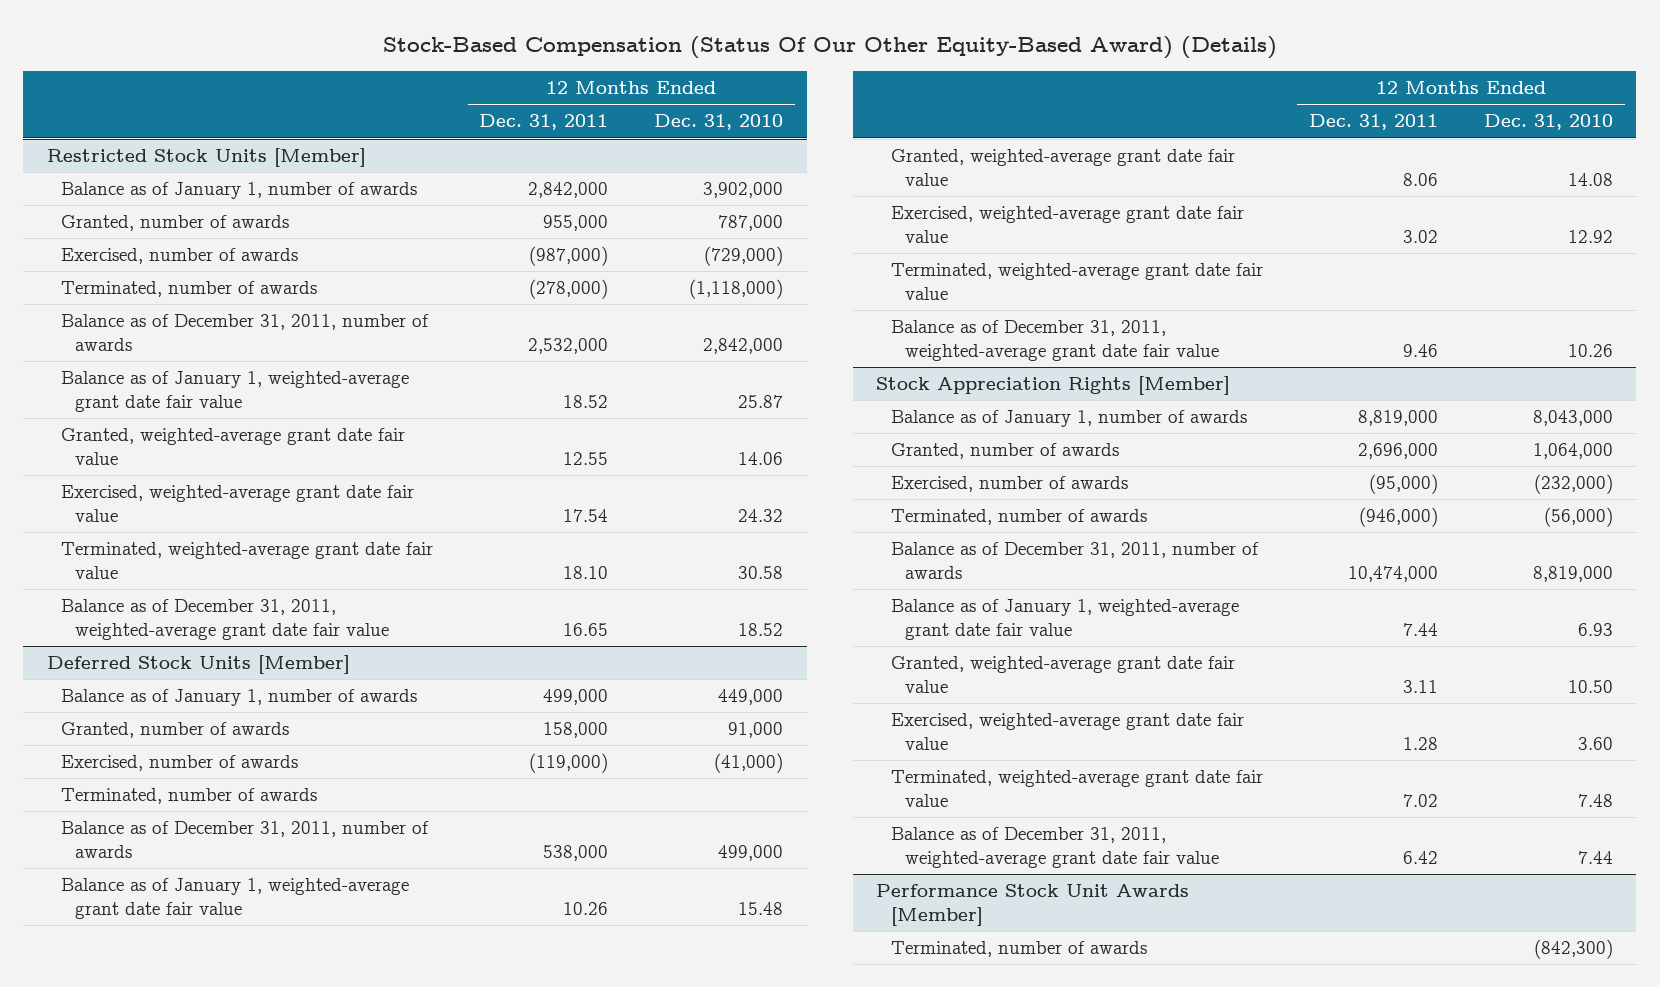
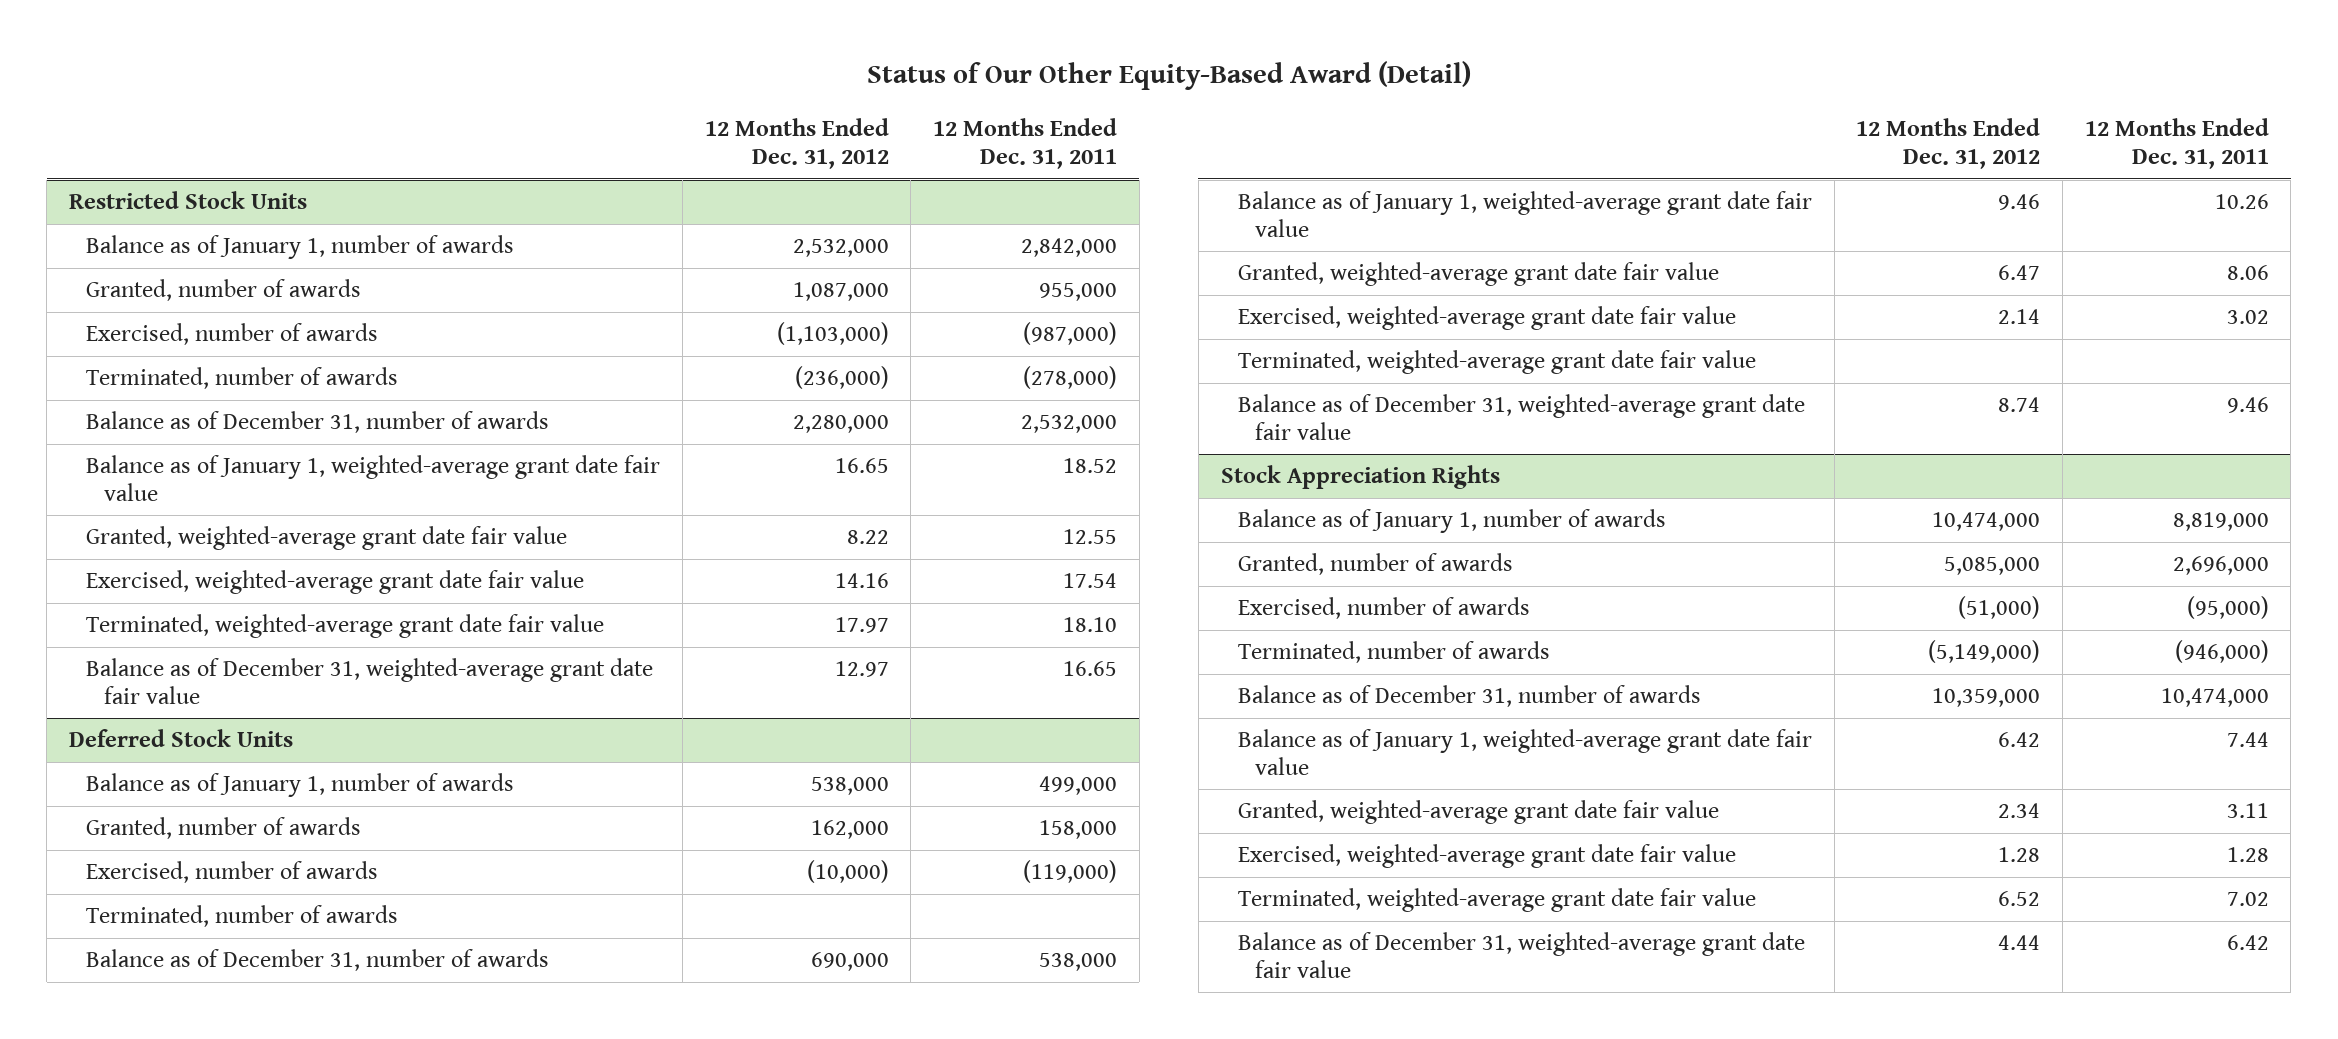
[382,36,1277,60] Stock-Based Compensation (Status Of Our Other Equity-Based Award) (Details) -> [866,61,1471,91] Status of Our Other Equity-Based Award (Detail)
[654,114,784,131] Dec. 31, 2010 -> none
none -> [704,118,889,170] 12 Months Ended Dec. 31, 2012
[46,148,366,168] Restricted Stock Units [Member] -> [68,191,307,210] Restricted Stock Units
[61,314,430,351] Balance as of December 31, 2011, number of awards -> [86,411,550,434] Balance as of December 31, number of awards
[61,599,390,640] Balance as of December 31, 2011, weighted-average grant date fair value -> [86,658,654,704] Balance as of December 31, weighted-average grant date fair value
[46,655,350,675] Deferred Stock Units [Member] -> [68,729,293,748] Deferred Stock Units
[61,821,430,858] Balance as of December 31, 2011, number of awards -> [86,949,550,972] Balance as of December 31, number of awards
[890,320,1220,361] Balance as of December 31, 2011, weighted-average grant date fair value -> [1237,394,1805,440] Balance as of December 31, weighted-average grant date fair value
[876,376,1231,396] Stock Appreciation Rights [Member] -> [1220,465,1500,490] Stock Appreciation Rights
[890,542,1259,579] Balance as of December 31, 2011, number of awards -> [1237,685,1701,708] Balance as of December 31, number of awards
[876,884,1190,926] Performance Stock Unit Awards [Member] -> none
[890,941,1147,958] Terminated, number of awards -> none
[890,827,1220,868] Balance as of December 31, 2011, weighted-average grant date fair value -> [1237,932,1805,978] Balance as of December 31, weighted-average grant date fair value

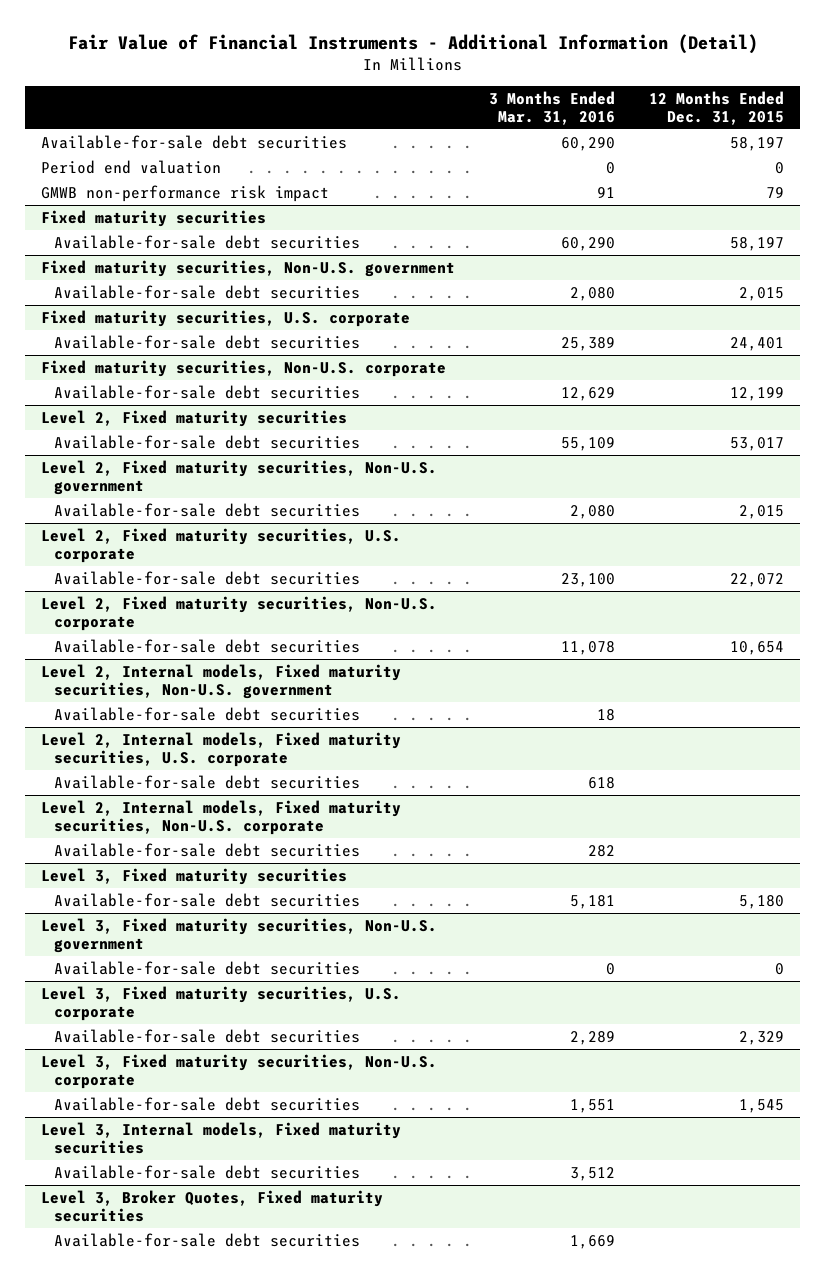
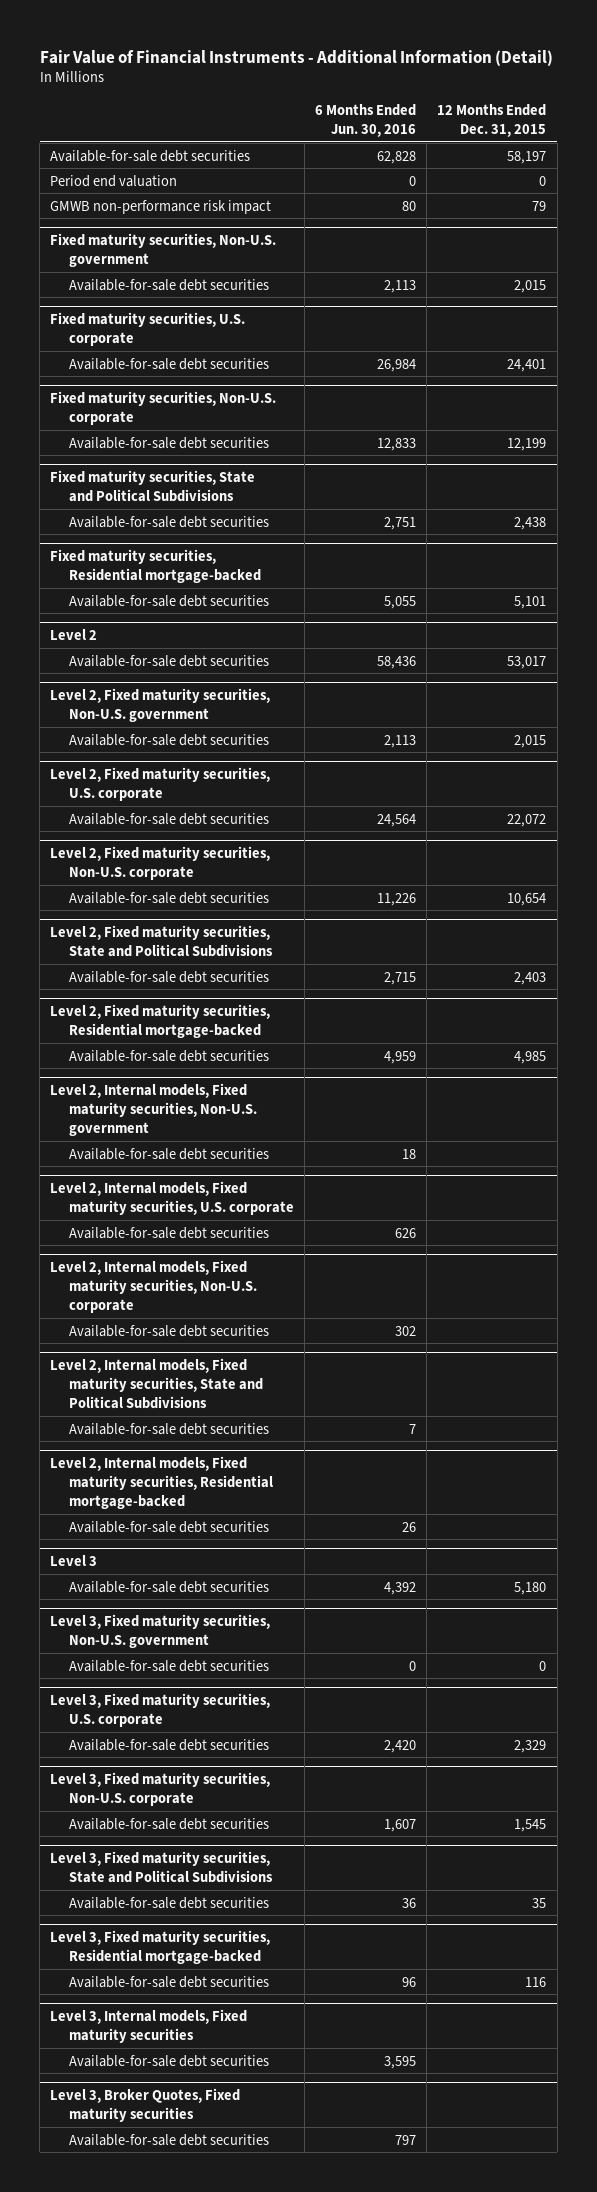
[489,90,616,126] 3 Months Ended Mar. 31, 2016 -> none
none -> [315,103,417,137] 6 Months Ended Jun. 30, 2016
[41,209,267,227] Fixed maturity securities -> none
[54,234,361,249] Available-for-sale debt securities -> none
[41,409,348,427] Level 2, Fixed maturity securities -> none
none -> [50,470,256,503] Fixed maturity securities, State and Political Subdivisions
none -> [69,515,270,528] Available-for-sale debt securities
none -> [50,549,262,584] Fixed maturity securities, Residential mortgage-backed
none -> [69,594,270,607] Available-for-sale debt securities
none -> [50,629,98,641] Level 2
none -> [50,925,274,958] Level 2, Fixed maturity securities, State and Political Subdivisions
none -> [69,970,270,983] Available-for-sale debt securities
none -> [50,1004,271,1039] Level 2, Fixed maturity securities, Residential mortgage-backed
none -> [69,1049,270,1062] Available-for-sale debt securities
[41,867,348,885] Level 3, Fixed maturity securities -> none
none -> [50,1358,264,1410] Level 2, Internal models, Fixed maturity securities, State and Political Subdivisions
none -> [69,1422,270,1435] Available-for-sale debt securities
none -> [50,1456,274,1510] Level 2, Internal models, Fixed maturity securities, Residential mortgage-backed
none -> [69,1520,270,1533] Available-for-sale debt securities
none -> [50,1555,98,1567] Level 3
none -> [50,1851,274,1884] Level 3, Fixed maturity securities, State and Political Subdivisions
none -> [69,1896,270,1909] Available-for-sale debt securities
none -> [50,1930,271,1965] Level 3, Fixed maturity securities, Residential mortgage-backed
none -> [69,1975,270,1988] Available-for-sale debt securities

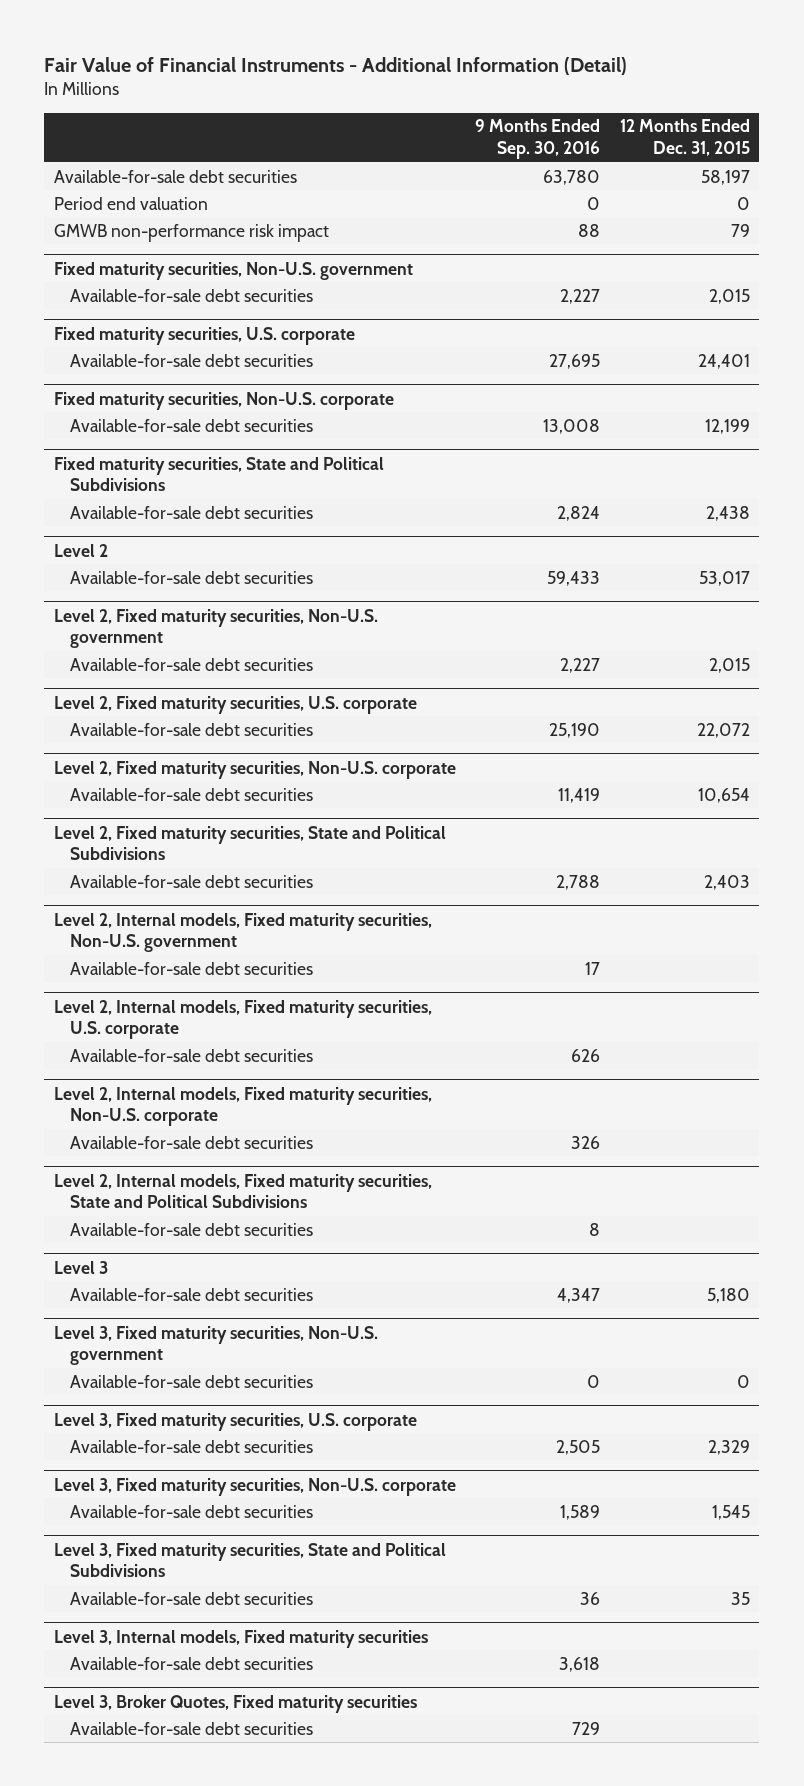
[315,103,417,137] 6 Months Ended Jun. 30, 2016 -> none
none -> [475,119,601,160] 9 Months Ended Sep. 30, 2016
[50,549,262,584] Fixed maturity securities, Residential mortgage-backed -> none
[69,594,270,607] Available-for-sale debt securities -> none
[50,1004,271,1039] Level 2, Fixed maturity securities, Residential mortgage-backed -> none
[69,1049,270,1062] Available-for-sale debt securities -> none
[50,1456,274,1510] Level 2, Internal models, Fixed maturity securities, Residential mortgage-backed -> none
[69,1520,270,1533] Available-for-sale debt securities -> none
[50,1930,271,1965] Level 3, Fixed maturity securities, Residential mortgage-backed -> none
[69,1975,270,1988] Available-for-sale debt securities -> none

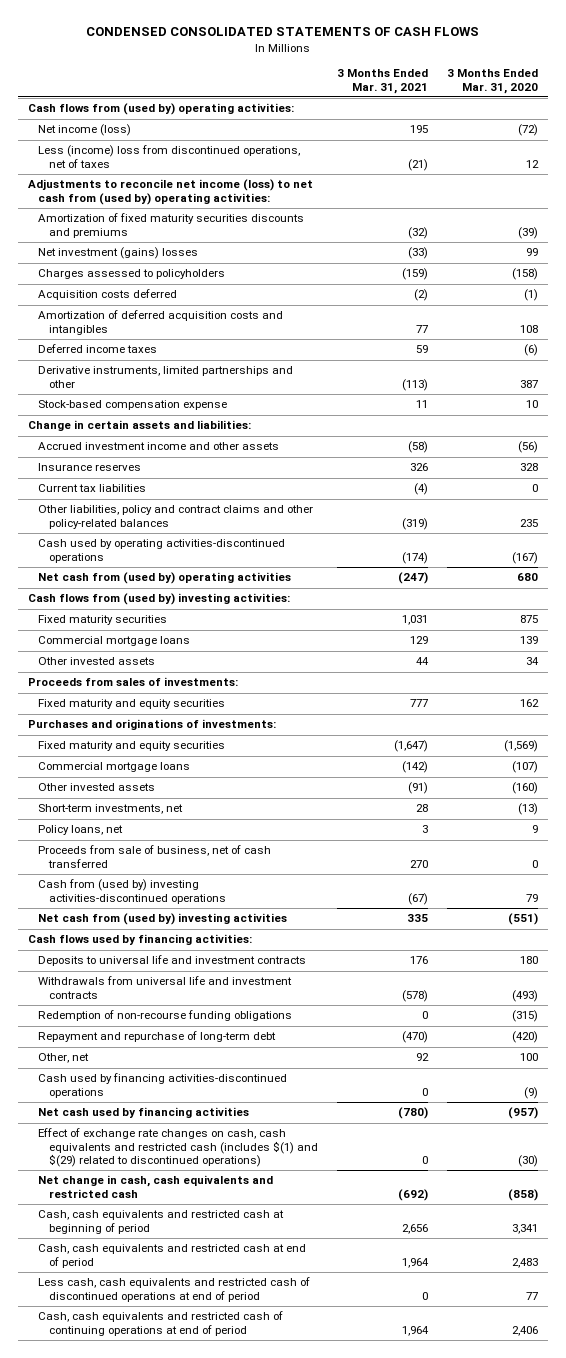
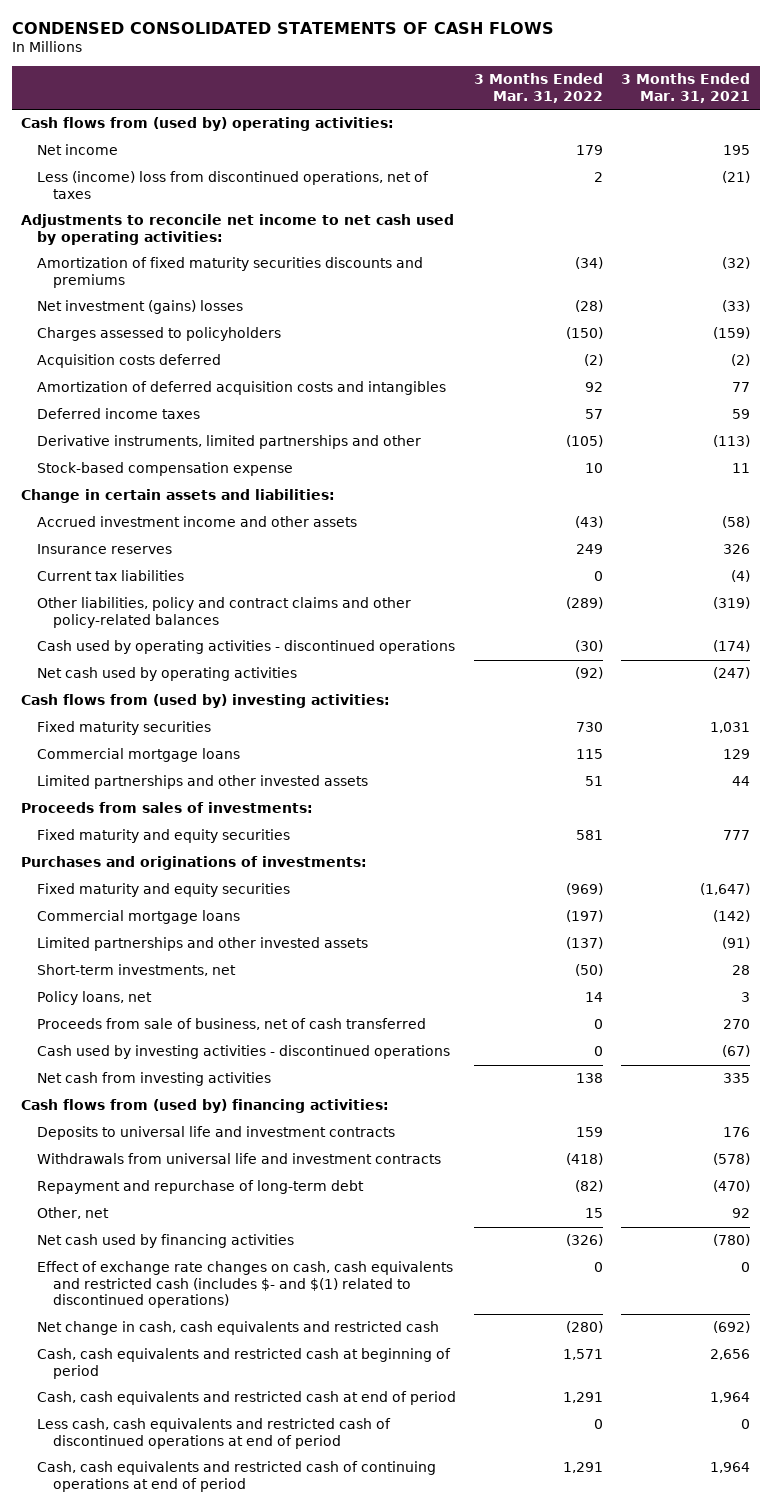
[447,69,539,94] 3 Months Ended Mar. 31, 2020 -> none
none -> [474,73,604,103] 3 Months Ended Mar. 31, 2022
[38,124,132,137] Net income (loss) -> [36,144,118,156] Net income
[27,179,313,205] Adjustments to reconcile net income (loss) to net cash from (used by) operating activities: -> [21,214,455,245] Adjustments to reconcile net income to net cash used by operating activities:
[38,539,286,563] Cash used by operating activities-discontinued operations -> [36,640,455,655] Cash used by operating activities - discontinued operations
[38,572,292,585] Net cash from (used by) operating activities -> [36,667,297,682] Net cash used by operating activities
[38,657,156,666] Other invested assets -> [36,775,368,790] Limited partnerships and other invested assets
[38,783,156,792] Other invested assets -> [36,937,368,952] Limited partnerships and other invested assets
[38,879,227,904] Cash from (used by) investing activities-discontinued operations -> [36,1045,450,1060] Cash used by investing activities - discontinued operations
[38,913,288,926] Net cash from (used by) investing activities -> [36,1072,271,1087] Net cash from investing activities
[27,934,252,946] Cash flows used by financing activities: -> [21,1099,390,1114] Cash flows from (used by) financing activities:
[38,1010,293,1022] Redemption of non-recourse funding obligations -> none
[38,1073,288,1098] Cash used by financing activities-discontinued operations -> none
[38,1128,319,1167] Effect of exchange rate changes on cash, cash equivalents and restricted cash (includes $(1) and $(29) related to discontinued operations) -> [36,1261,453,1309] Effect of exchange rate changes on cash, cash equivalents and restricted cash (includes $- and $(1) related to discontinued operations)

